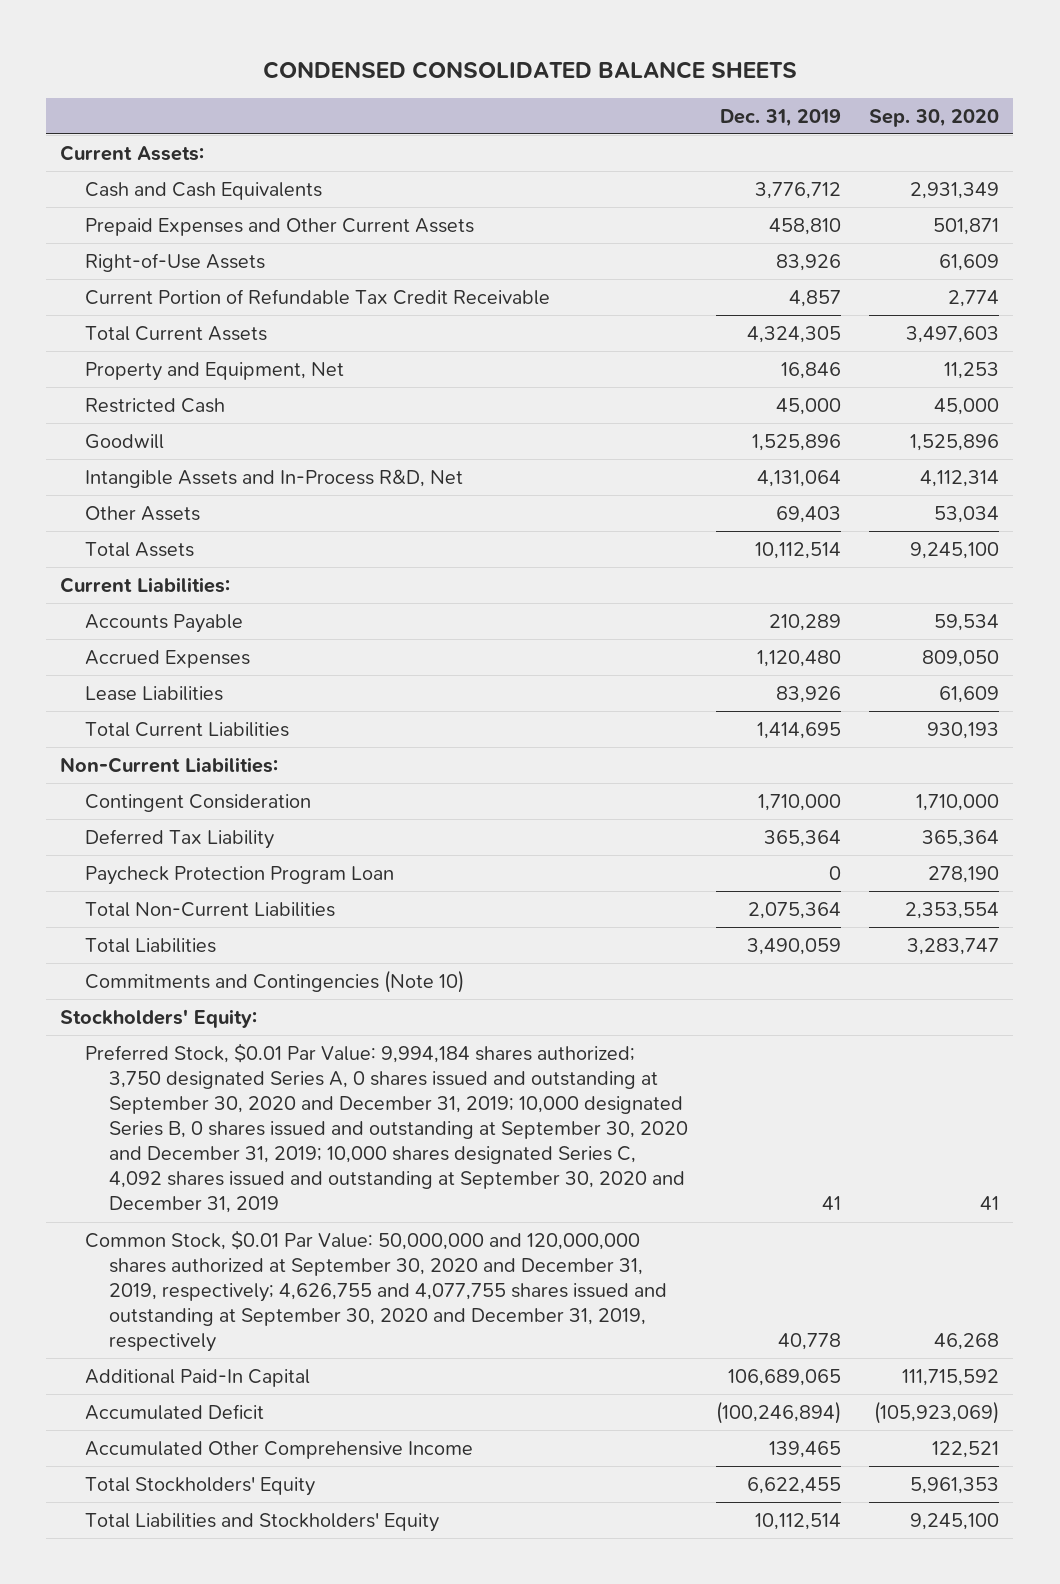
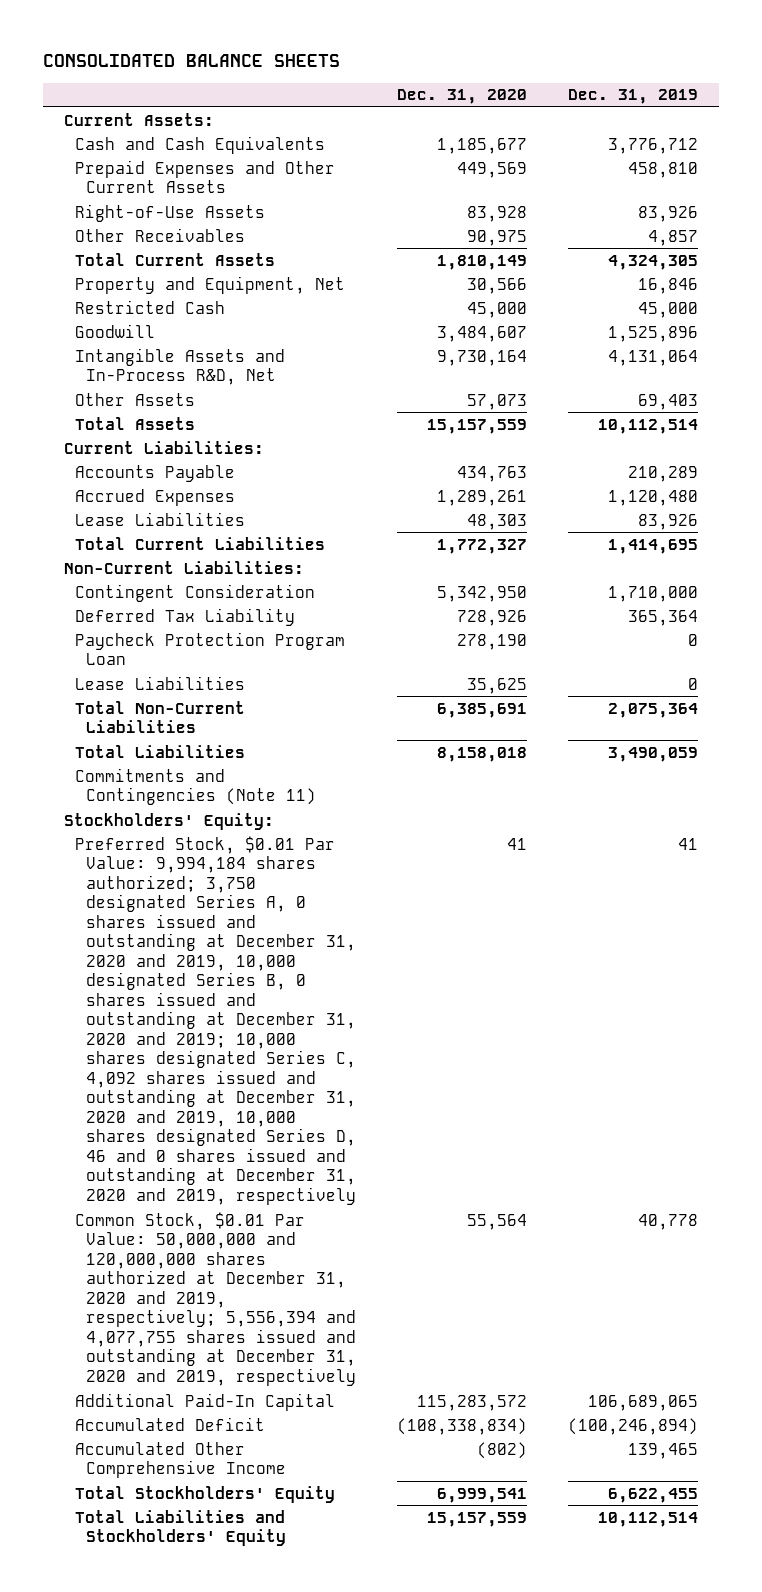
[262,60,797,79] CONDENSED CONSOLIDATED BALANCE SHEETS -> [43,54,341,68] CONSOLIDATED BALANCE SHEETS
[869,108,1000,127] Sep. 30, 2020 -> none
none -> [396,89,527,105] Dec. 31, 2020
[84,288,550,305] Current Portion of Refundable Tax Credit Receivable -> [74,227,245,242] Other Receivables
none -> [74,675,245,690] Lease Liabilities
[84,969,464,993] Commitments and Contingencies (Note 10) -> [74,767,316,806] Commitments and Contingencies (Note 11)
[84,1042,689,1214] Preferred Stock, $0.01 Par Value: 9,994,184 shares authorized; 3,750 designated Series A, 0 shares issued and outstanding at September 30, 2020 and December 31, 2019; 10,000 designated Series B, 0 shares issued and outstanding at September 30, 2020 and December 31, 2019; 10,000 shares designated Series C, 4,092 shares issued and outstanding at September 30, 2020 and December 31, 2019 -> [74,835,356,1205] Preferred Stock, $0.01 Par Value: 9,994,184 shares authorized; 3,750 designated Series A, 0 shares issued and outstanding at December 31, 2020 and 2019, 10,000 designated Series B, 0 shares issued and outstanding at December 31, 2020 and 2019; 10,000 shares designated Series C, 4,092 shares issued and outstanding at December 31, 2020 and 2019, 10,000 shares designated Series D, 46 and 0 shares issued and outstanding at December 31, 2020 and 2019, respectively
[84,1229,668,1353] Common Stock, $0.01 Par Value: 50,000,000 and 120,000,000 shares authorized at September 30, 2020 and December 31, 2019, respectively; 4,626,755 and 4,077,755 shares issued and outstanding at September 30, 2020 and December 31, 2019, respectively -> [74,1211,356,1386] Common Stock, $0.01 Par Value: 50,000,000 and 120,000,000 shares authorized at December 31, 2020 and 2019, respectively; 5,556,394 and 4,077,755 shares issued and outstanding at December 31, 2020 and 2019, respectively

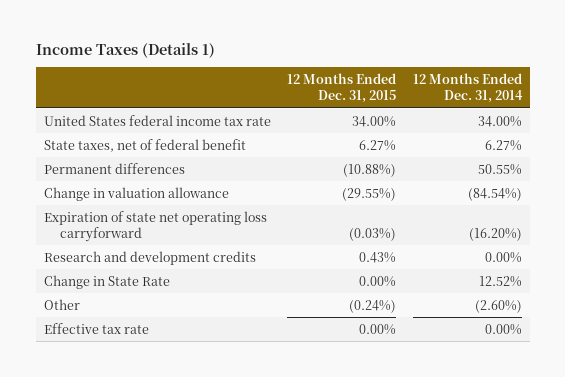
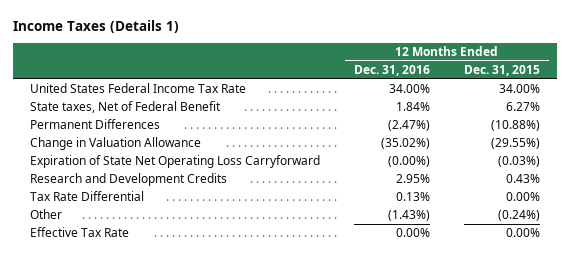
[412,73,523,104] 12 Months Ended Dec. 31, 2014 -> none
none -> [353,64,430,76] Dec. 31, 2016
[43,114,271,126] United States federal income tax rate -> [29,83,246,94] United States Federal Income Tax Rate
[43,138,246,152] State taxes, net of federal benefit -> [29,101,221,114] State taxes, Net of Federal Benefit
[43,162,185,174] Permanent differences -> [29,119,160,130] Permanent Differences
[43,186,229,201] Change in valuation allowance -> [29,137,201,151] Change in Valuation Allowance
[43,210,267,242] Expiration of state net operating loss carryforward -> [29,155,320,169] Expiration of State Net Operating Loss Carryforward
[43,250,256,265] Research and development credits -> [29,173,227,187] Research and Development Credits
[43,274,170,289] Change in State Rate -> [29,191,144,202] Tax Rate Differential
[43,322,149,334] Effective tax rate -> [29,227,129,238] Effective Tax Rate

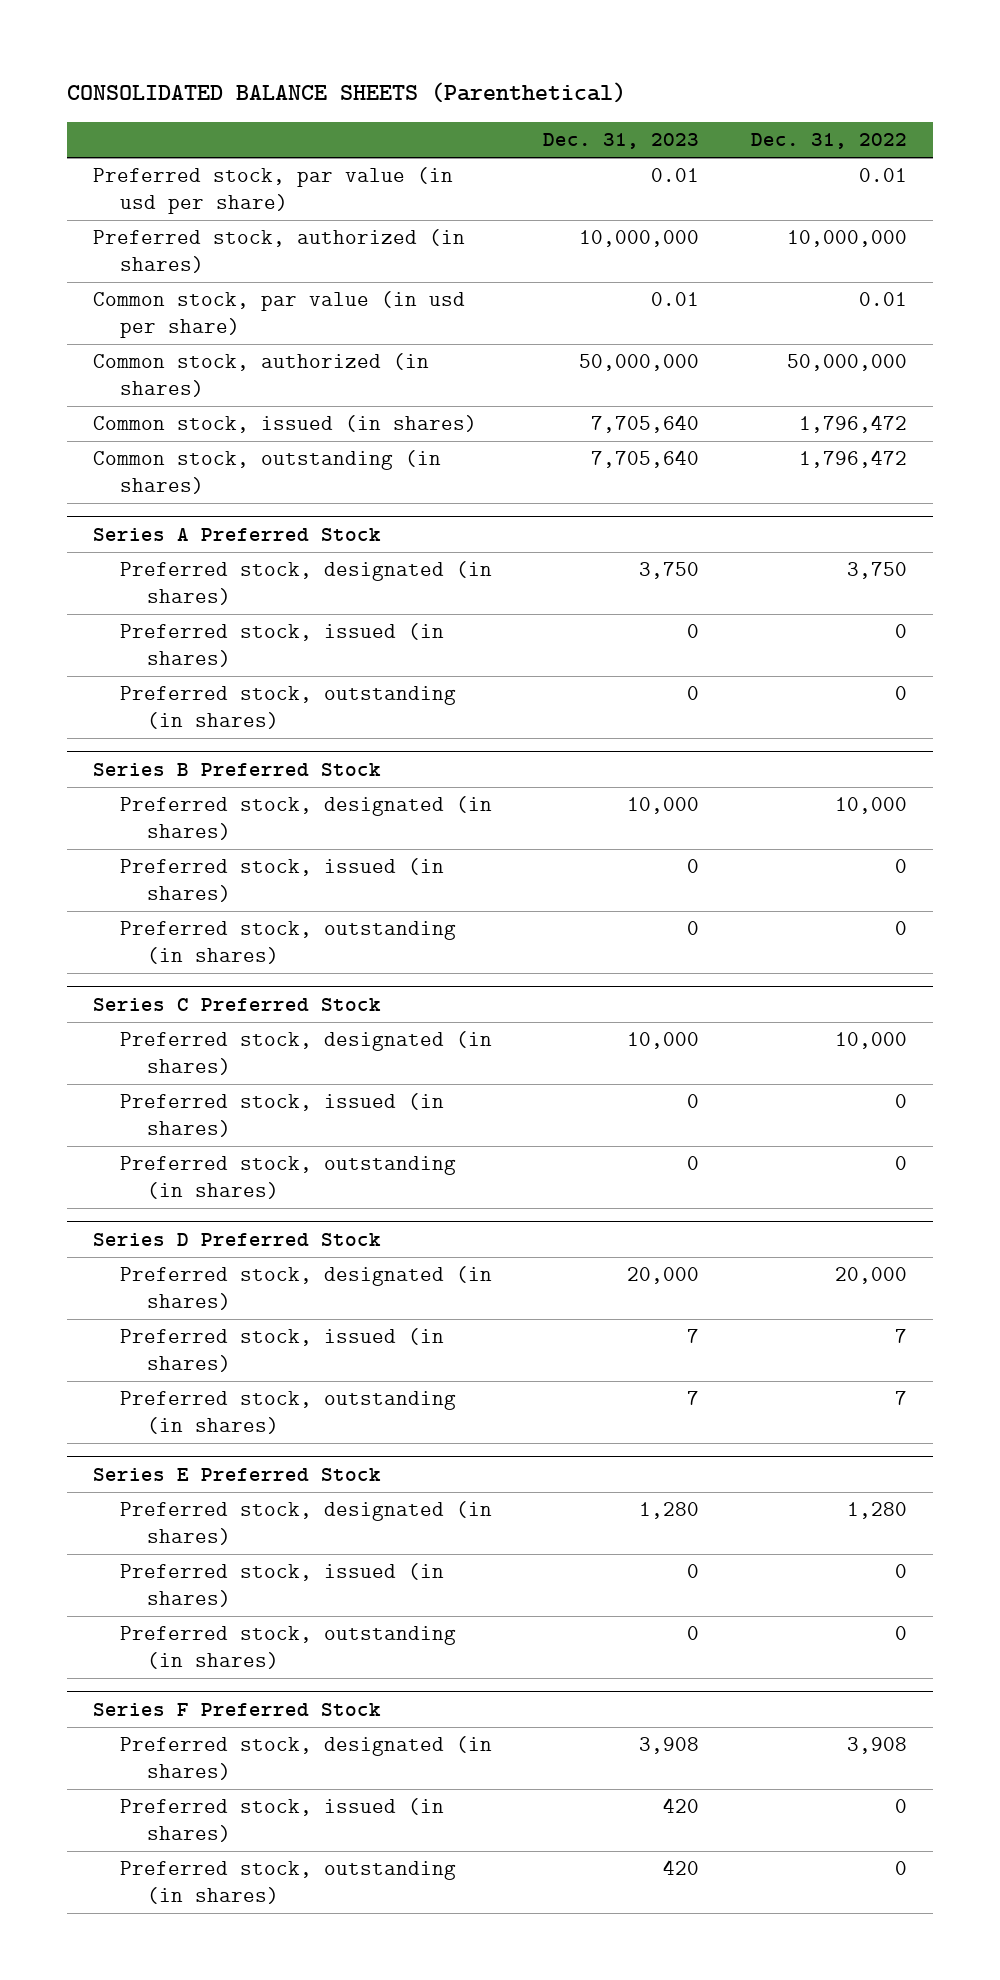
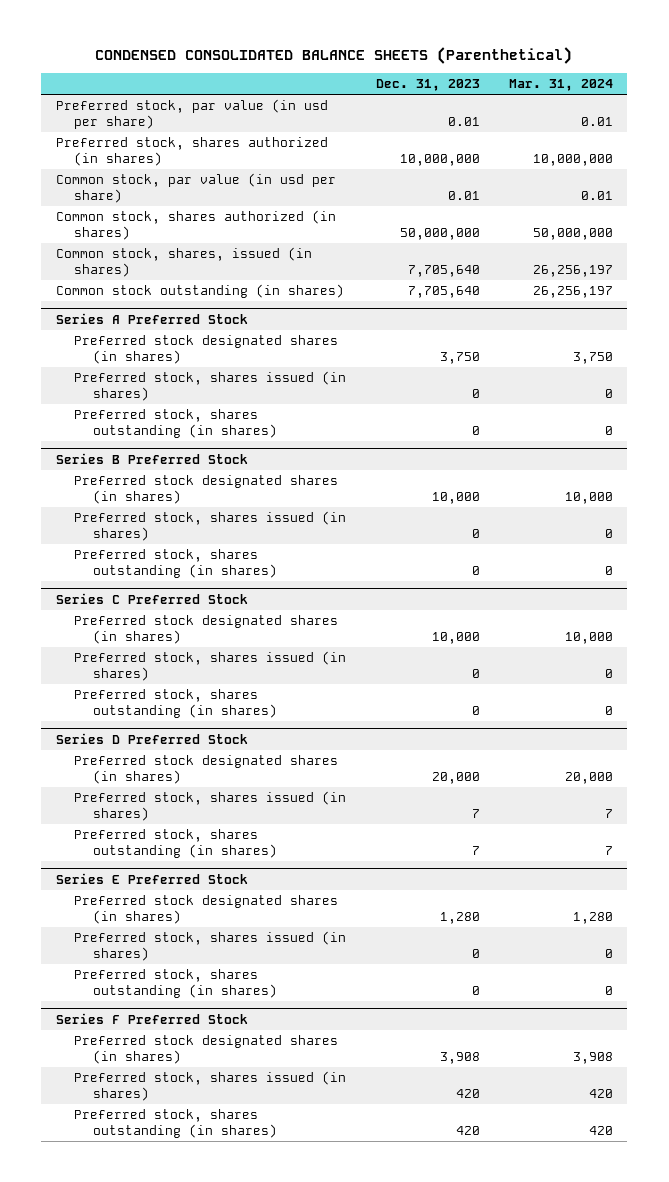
[66,82,626,104] CONSOLIDATED BALANCE SHEETS (Parenthetical) -> [95,47,573,65] CONDENSED CONSOLIDATED BALANCE SHEETS (Parenthetical)
[751,133,908,150] Dec. 31, 2022 -> none
none -> [508,78,613,91] Mar. 31, 2024
[92,229,465,273] Preferred stock, authorized (in shares) -> [55,136,328,166] Preferred stock, shares authorized (in shares)
[92,353,429,397] Common stock, authorized (in shares) -> [55,209,336,240] Common stock, shares authorized (in shares)
[92,415,477,434] Common stock, issued (in shares) -> [55,246,312,277] Common stock, shares, issued (in shares)
[92,450,441,494] Common stock, outstanding (in shares) -> [55,283,344,298] Common stock outstanding (in shares)
[119,561,492,605] Preferred stock, designated (in shares) -> [74,334,339,364] Preferred stock designated shares (in shares)
[119,623,444,667] Preferred stock, issued (in shares) -> [74,370,347,401] Preferred stock, shares issued (in shares)
[119,686,456,729] Preferred stock, outstanding (in shares) -> [74,408,277,438] Preferred stock, shares outstanding (in shares)
[119,796,492,840] Preferred stock, designated (in shares) -> [74,474,339,504] Preferred stock designated shares (in shares)
[119,858,444,902] Preferred stock, issued (in shares) -> [74,510,347,541] Preferred stock, shares issued (in shares)
[119,921,456,964] Preferred stock, outstanding (in shares) -> [74,548,277,578] Preferred stock, shares outstanding (in shares)
[119,1031,492,1075] Preferred stock, designated (in shares) -> [74,614,339,644] Preferred stock designated shares (in shares)
[119,1093,444,1137] Preferred stock, issued (in shares) -> [74,650,347,681] Preferred stock, shares issued (in shares)
[119,1156,456,1199] Preferred stock, outstanding (in shares) -> [74,688,277,718] Preferred stock, shares outstanding (in shares)
[119,1266,492,1310] Preferred stock, designated (in shares) -> [74,754,339,784] Preferred stock designated shares (in shares)
[119,1328,444,1372] Preferred stock, issued (in shares) -> [74,790,347,821] Preferred stock, shares issued (in shares)
[119,1391,456,1434] Preferred stock, outstanding (in shares) -> [74,828,277,858] Preferred stock, shares outstanding (in shares)
[119,1501,492,1545] Preferred stock, designated (in shares) -> [74,894,339,924] Preferred stock designated shares (in shares)
[119,1563,444,1607] Preferred stock, issued (in shares) -> [74,930,347,961] Preferred stock, shares issued (in shares)
[119,1626,456,1669] Preferred stock, outstanding (in shares) -> [74,968,277,998] Preferred stock, shares outstanding (in shares)
[119,1736,492,1780] Preferred stock, designated (in shares) -> [74,1034,339,1064] Preferred stock designated shares (in shares)
[119,1798,444,1842] Preferred stock, issued (in shares) -> [74,1070,347,1101] Preferred stock, shares issued (in shares)
[119,1861,456,1904] Preferred stock, outstanding (in shares) -> [74,1108,277,1138] Preferred stock, shares outstanding (in shares)

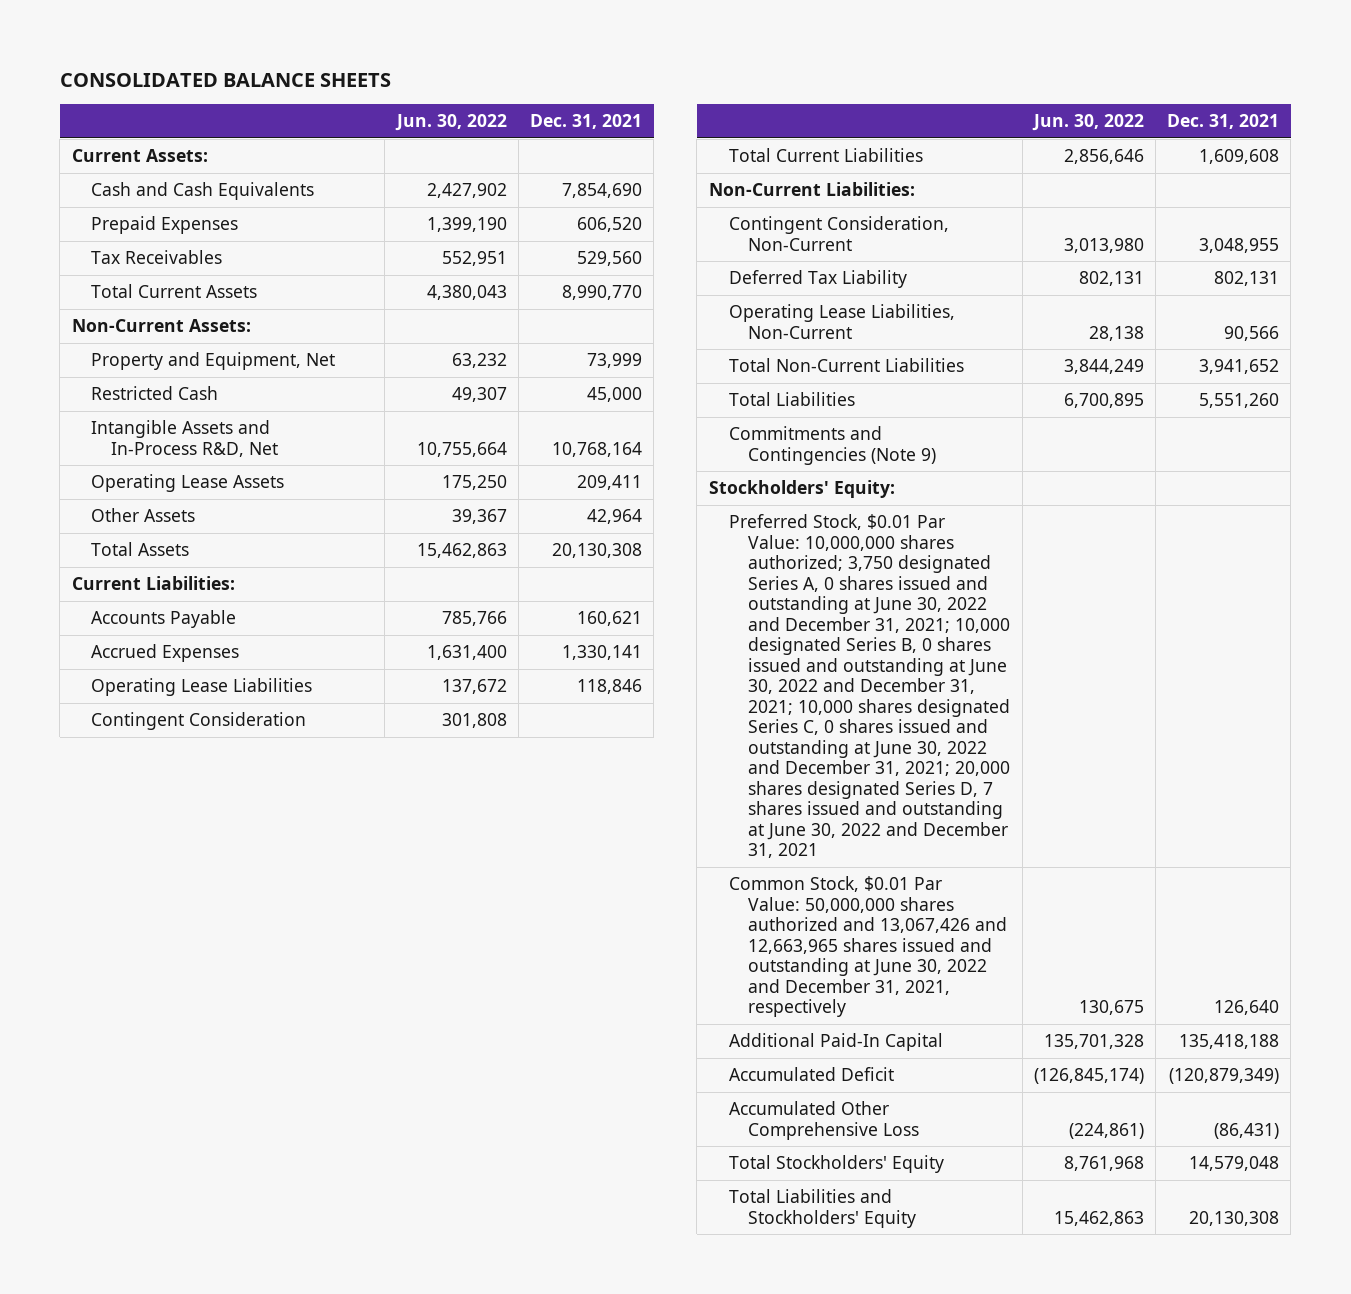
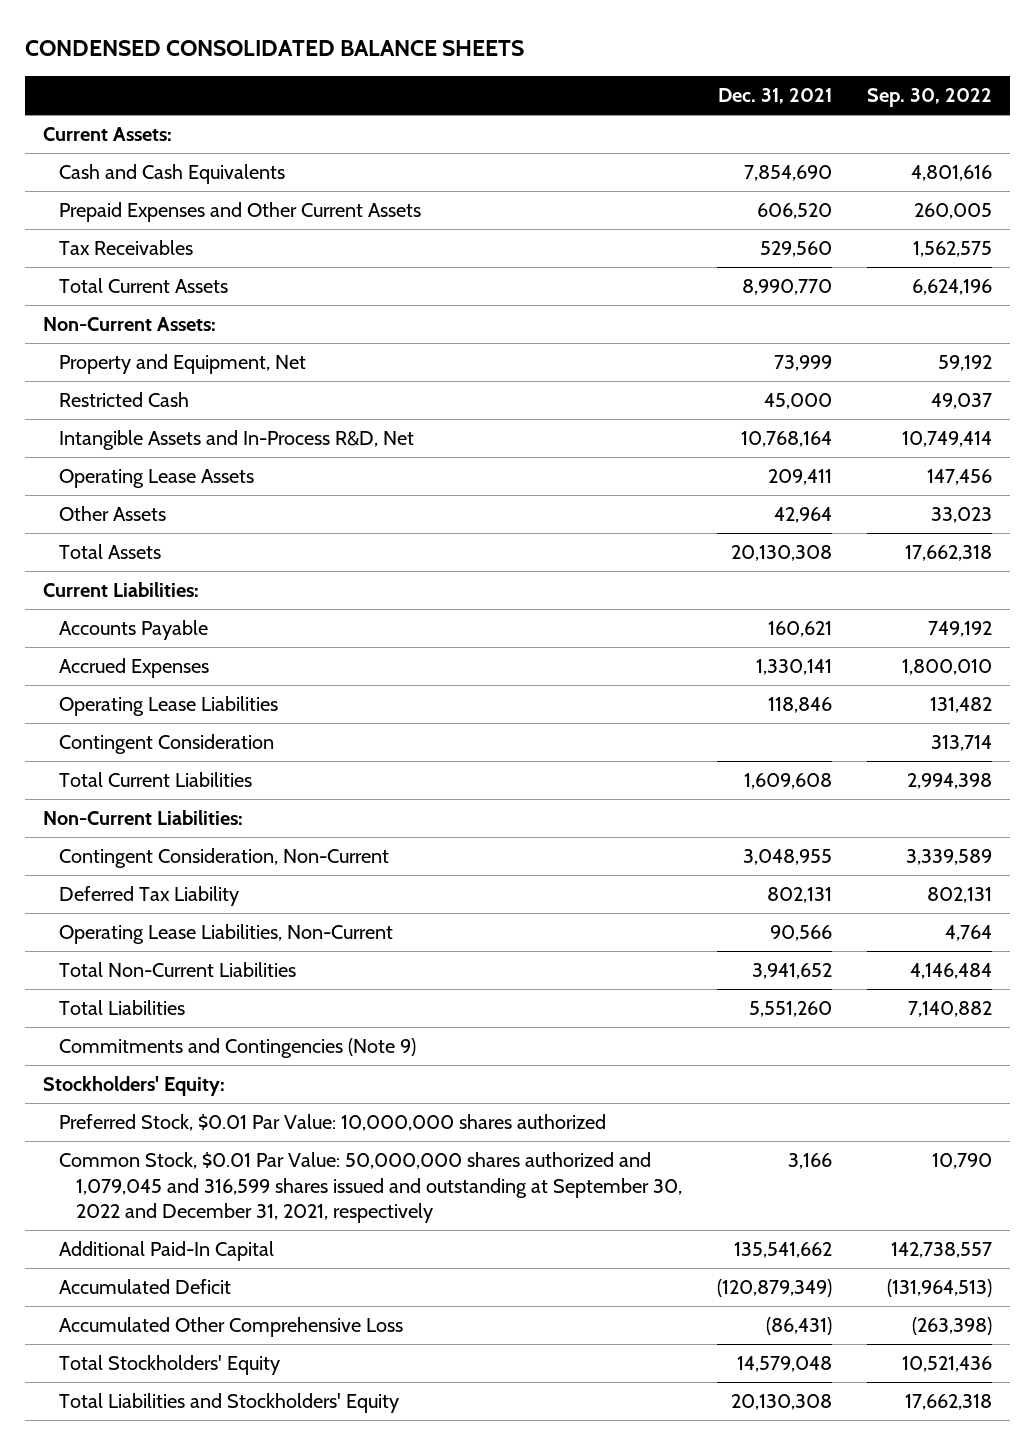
[59,72,391,87] CONSOLIDATED BALANCE SHEETS -> [25,40,525,57] CONDENSED CONSOLIDATED BALANCE SHEETS
[394,114,507,132] Jun. 30, 2022 -> none
none -> [867,88,993,108] Sep. 30, 2022
[91,216,239,235] Prepaid Expenses -> [59,202,422,223] Prepaid Expenses and Other Current Assets
[728,514,1011,859] Preferred Stock, $0.01 Par Value: 10,000,000 shares authorized; 3,750 designated Series A, 0 shares issued and outstanding at June 30, 2022 and December 31, 2021; 10,000 designated Series B, 0 shares issued and outstanding at June 30, 2022 and December 31, 2021; 10,000 shares designated Series C, 0 shares issued and outstanding at June 30, 2022 and December 31, 2021; 20,000 shares designated Series D, 7 shares issued and outstanding at June 30, 2022 and December 31, 2021 -> [59,1114,607,1132] Preferred Stock, $0.01 Par Value: 10,000,000 shares authorized
[728,876,1008,1018] Common Stock, $0.01 Par Value: 50,000,000 shares authorized and 13,067,426 and 12,663,965 shares issued and outstanding at June 30, 2022 and December 31, 2021, respectively -> [59,1152,682,1224] Common Stock, $0.01 Par Value: 50,000,000 shares authorized and 1,079,045 and 316,599 shares issued and outstanding at September 30, 2022 and December 31, 2021, respectively
[1214,1000,1280,1016] 126,640 -> [787,1153,832,1170] 3,166
[1179,1034,1280,1050] 135,418,188 -> [733,1242,832,1259] 135,541,662

